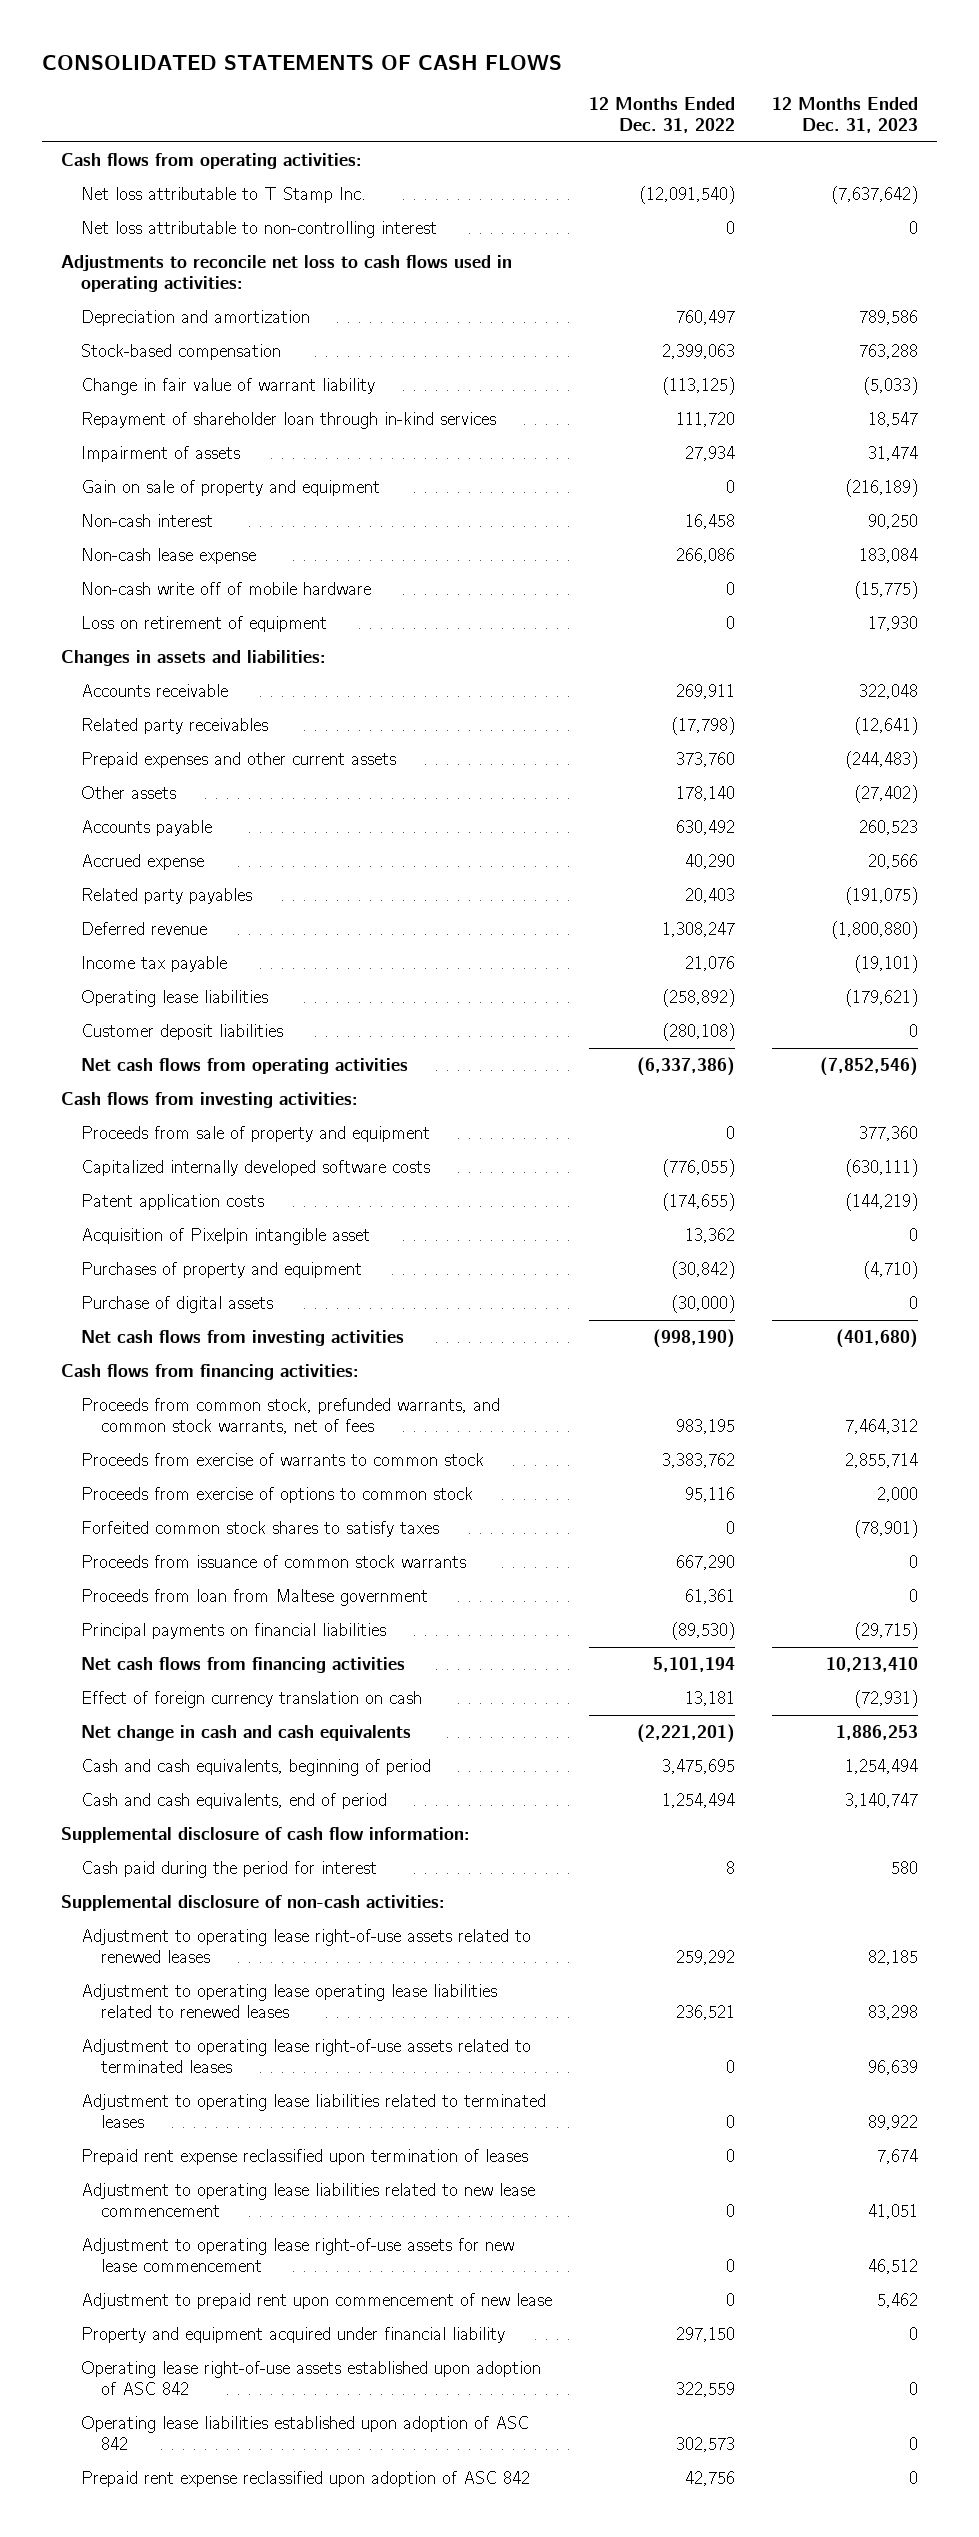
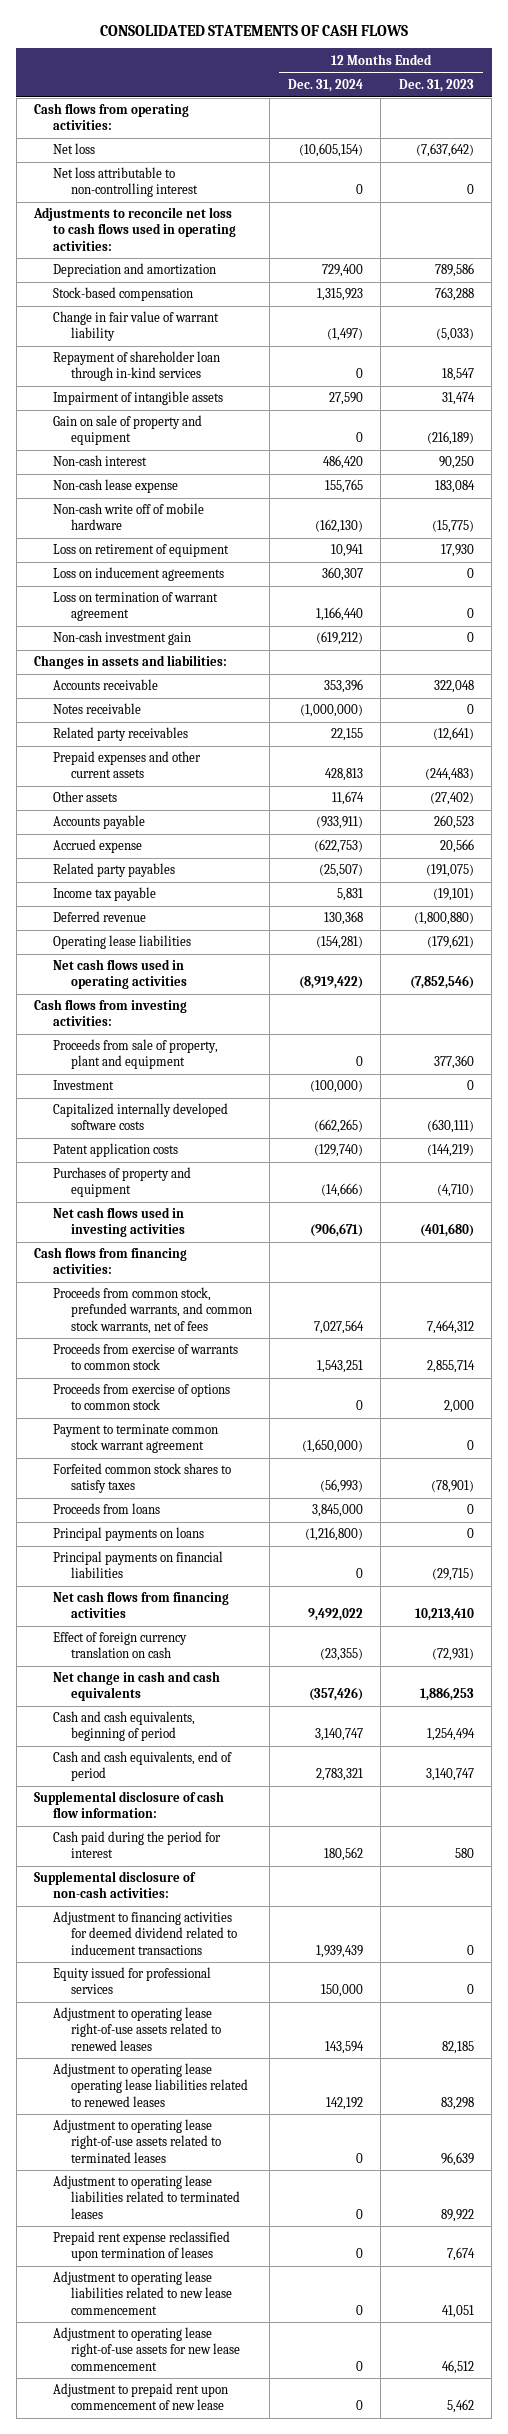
[589,97,736,133] 12 Months Ended Dec. 31, 2022 -> none
none -> [287,78,363,92] Dec. 31, 2024
[81,187,367,204] Net loss attributable to T Stamp Inc. -> [52,143,95,155] Net loss
[81,446,241,463] Impairment of assets -> [52,391,223,406] Impairment of intangible assets
none -> [52,567,224,582] Loss on inducement agreements
none -> [52,592,218,622] Loss on termination of warrant agreement
none -> [52,631,191,646] Non-cash investment gain
none -> [52,703,141,715] Notes receivable
[81,922,208,936] Deferred revenue -> [52,911,146,923] Deferred revenue
[81,1024,284,1041] Customer deposit liabilities -> none
[81,1058,409,1075] Net cash flows from operating activities -> [52,959,187,990] Net cash flows used in operating activities
[81,1126,431,1143] Proceeds from sale of property and equipment -> [52,1039,218,1070] Proceeds from sale of property, plant and equipment
none -> [52,1080,114,1091] Investment
[81,1228,371,1246] Acquisition of Pixelpin intangible asset -> none
[81,1296,274,1314] Purchase of digital assets -> none
[81,1330,405,1347] Net cash flows from investing activities -> [52,1207,185,1238] Net cash flows used in investing activities
none -> [52,1424,218,1454] Payment to terminate common stock warrant agreement
[81,1555,467,1569] Proceeds from issuance of common stock warrants -> none
[81,1589,429,1607] Proceeds from loan from Maltese government -> [52,1503,160,1515] Proceeds from loans
none -> [52,1527,204,1542] Principal payments on loans
none -> [52,1911,237,1955] Adjustment to financing activities for deemed dividend related to inducement transactions
none -> [52,1967,211,1995] Equity issued for professional services
[81,2327,506,2344] Property and equipment acquired under financial liability -> none
[81,2361,542,2395] Operating lease right-of-use assets established upon adoption of ASC 842 -> none
[81,2416,530,2450] Operating lease liabilities established upon adoption of ASC 842 -> none
[81,2471,531,2488] Prepaid rent expense reclassified upon adoption of ASC 842 -> none

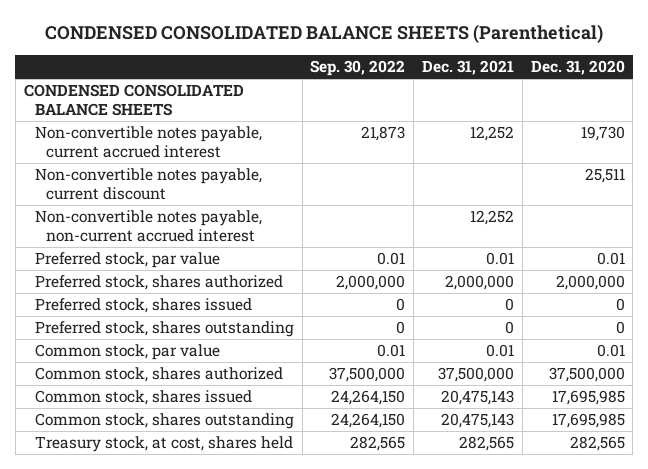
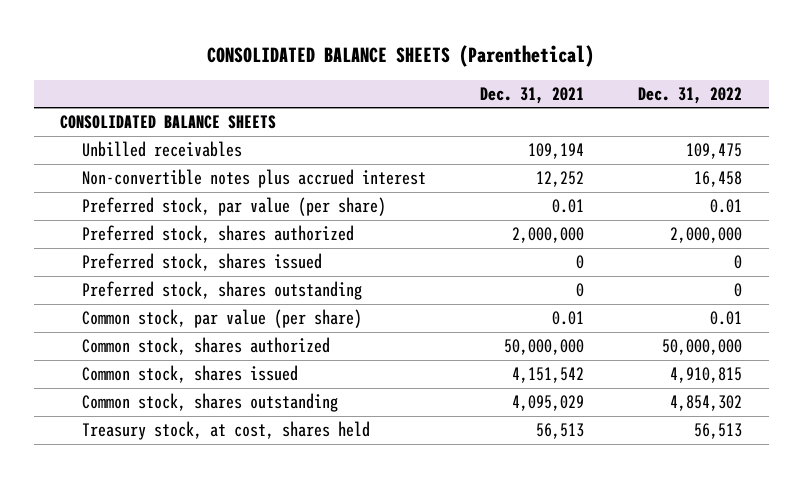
[45,24,604,44] CONDENSED CONSOLIDATED BALANCE SHEETS (Parenthetical) -> [207,44,595,67] CONSOLIDATED BALANCE SHEETS (Parenthetical)
[310,60,406,77] Sep. 30, 2022 -> none
[530,60,625,76] Dec. 31, 2020 -> none
none -> [637,86,742,104] Dec. 31, 2022
[34,126,262,158] Non-convertible notes payable, current accrued interest -> none
[34,168,262,200] Non-convertible notes payable, current discount -> none
[23,84,244,116] CONDENSED CONSOLIDATED BALANCE SHEETS -> [60,115,277,130] CONSOLIDATED BALANCE SHEETS
none -> [82,141,243,158] Unbilled receivables
[34,210,262,242] Non-convertible notes payable, non-current accrued interest -> [82,169,427,189] Non-convertible notes plus accrued interest
[34,252,220,269] Preferred stock, par value -> [82,197,387,217] Preferred stock, par value (per share)
[34,344,220,361] Common stock, par value -> [82,309,363,329] Common stock, par value (per share)
[437,367,514,383] 37,500,000 -> [503,339,584,356] 50,000,000
[440,390,514,406] 20,475,143 -> [511,367,584,384] 4,151,542
[440,413,514,429] 20,475,143 -> [511,395,584,412] 4,095,029
[458,436,514,452] 282,565 -> [535,423,584,440] 56,513

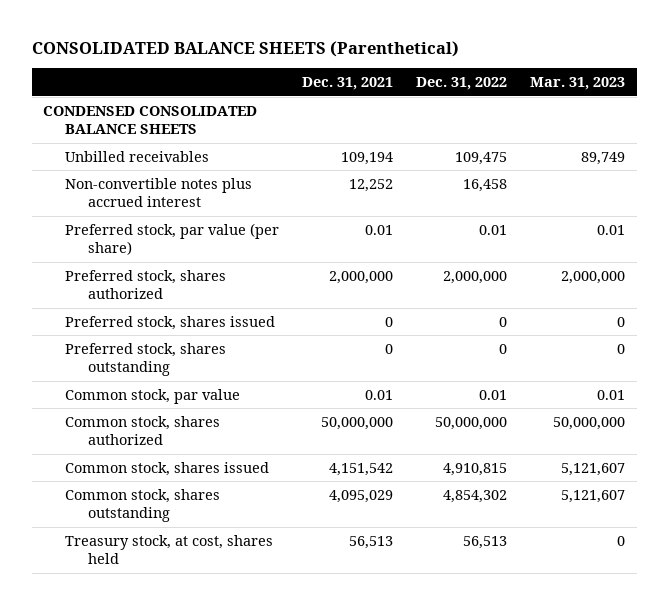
none -> [530,77,626,91] Mar. 31, 2023
[60,115,277,130] CONSOLIDATED BALANCE SHEETS -> [43,105,258,135] CONDENSED CONSOLIDATED BALANCE SHEETS
[82,309,363,329] Common stock, par value (per share) -> [65,388,241,404] Common stock, par value

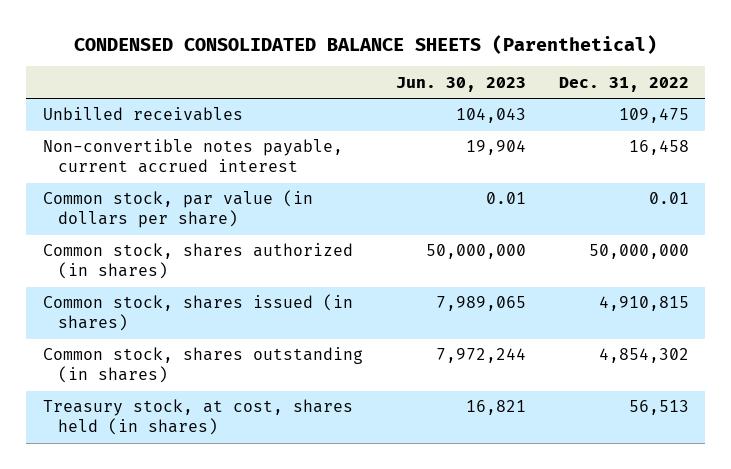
[31,41,459,58] CONSOLIDATED BALANCE SHEETS (Parenthetical) -> [73,34,657,54] CONDENSED CONSOLIDATED BALANCE SHEETS (Parenthetical)
[302,77,394,91] Dec. 31, 2021 -> none
[530,77,626,91] Mar. 31, 2023 -> none
none -> [395,76,526,92] Jun. 30, 2023
[43,105,258,135] CONDENSED CONSOLIDATED BALANCE SHEETS -> none
[65,222,280,256] Preferred stock, par value (per share) -> none
[65,269,227,300] Preferred stock, shares authorized -> none
[65,315,276,330] Preferred stock, shares issued -> none
[65,342,227,377] Preferred stock, shares outstanding -> none
[65,177,253,208] Non-convertible notes plus accrued interest -> [42,139,343,174] Non-convertible notes payable, current accrued interest
[65,388,241,404] Common stock, par value -> [42,190,313,229] Common stock, par value (in dollars per share)
[65,415,221,446] Common stock, shares authorized -> [42,243,353,280] Common stock, shares authorized (in shares)
[65,461,270,476] Common stock, shares issued -> [42,294,353,332] Common stock, shares issued (in shares)
[65,488,221,523] Common stock, shares outstanding -> [42,347,363,384] Common stock, shares outstanding (in shares)
[65,534,274,565] Treasury stock, at cost, shares held -> [42,399,353,436] Treasury stock, at cost, shares held (in shares)

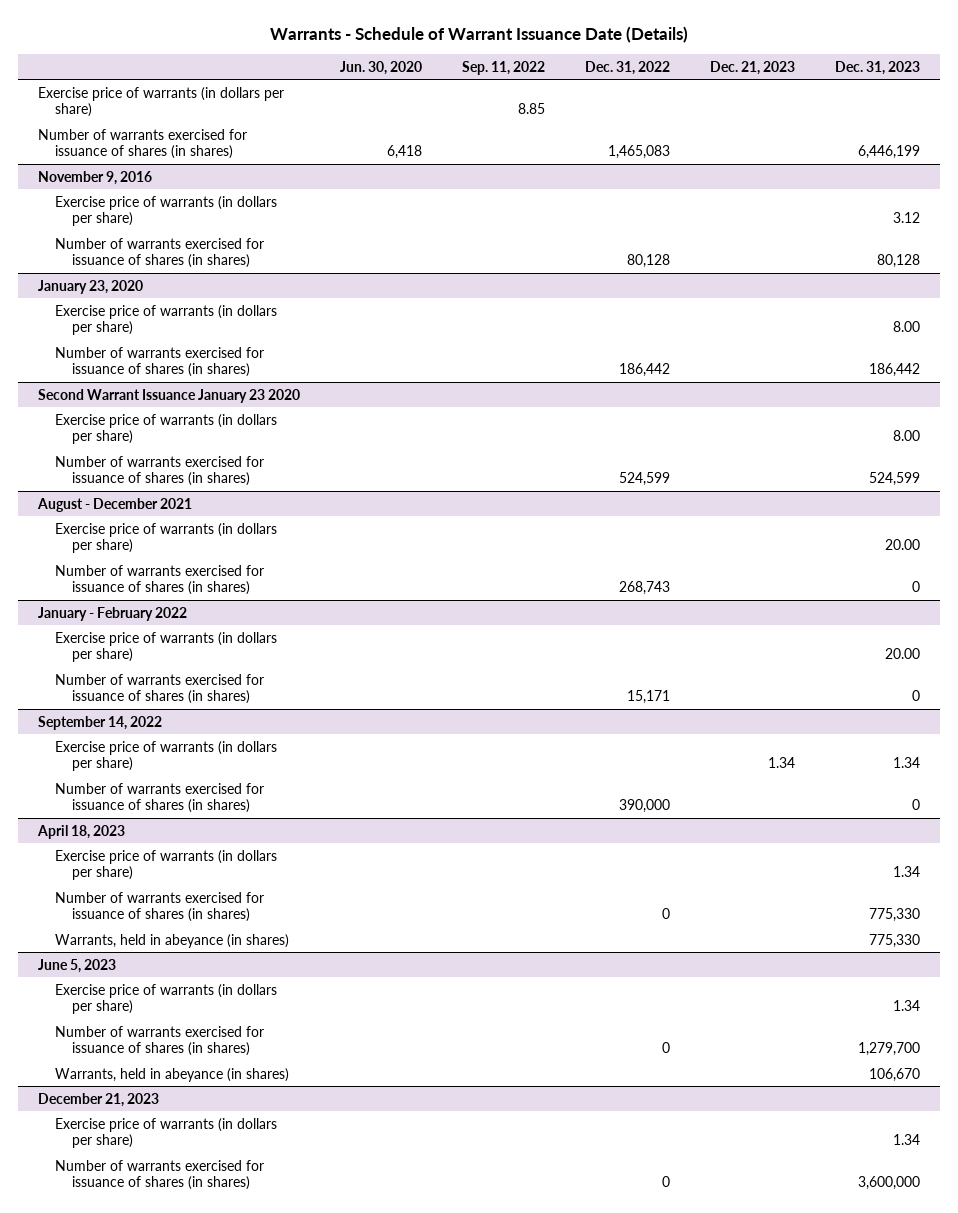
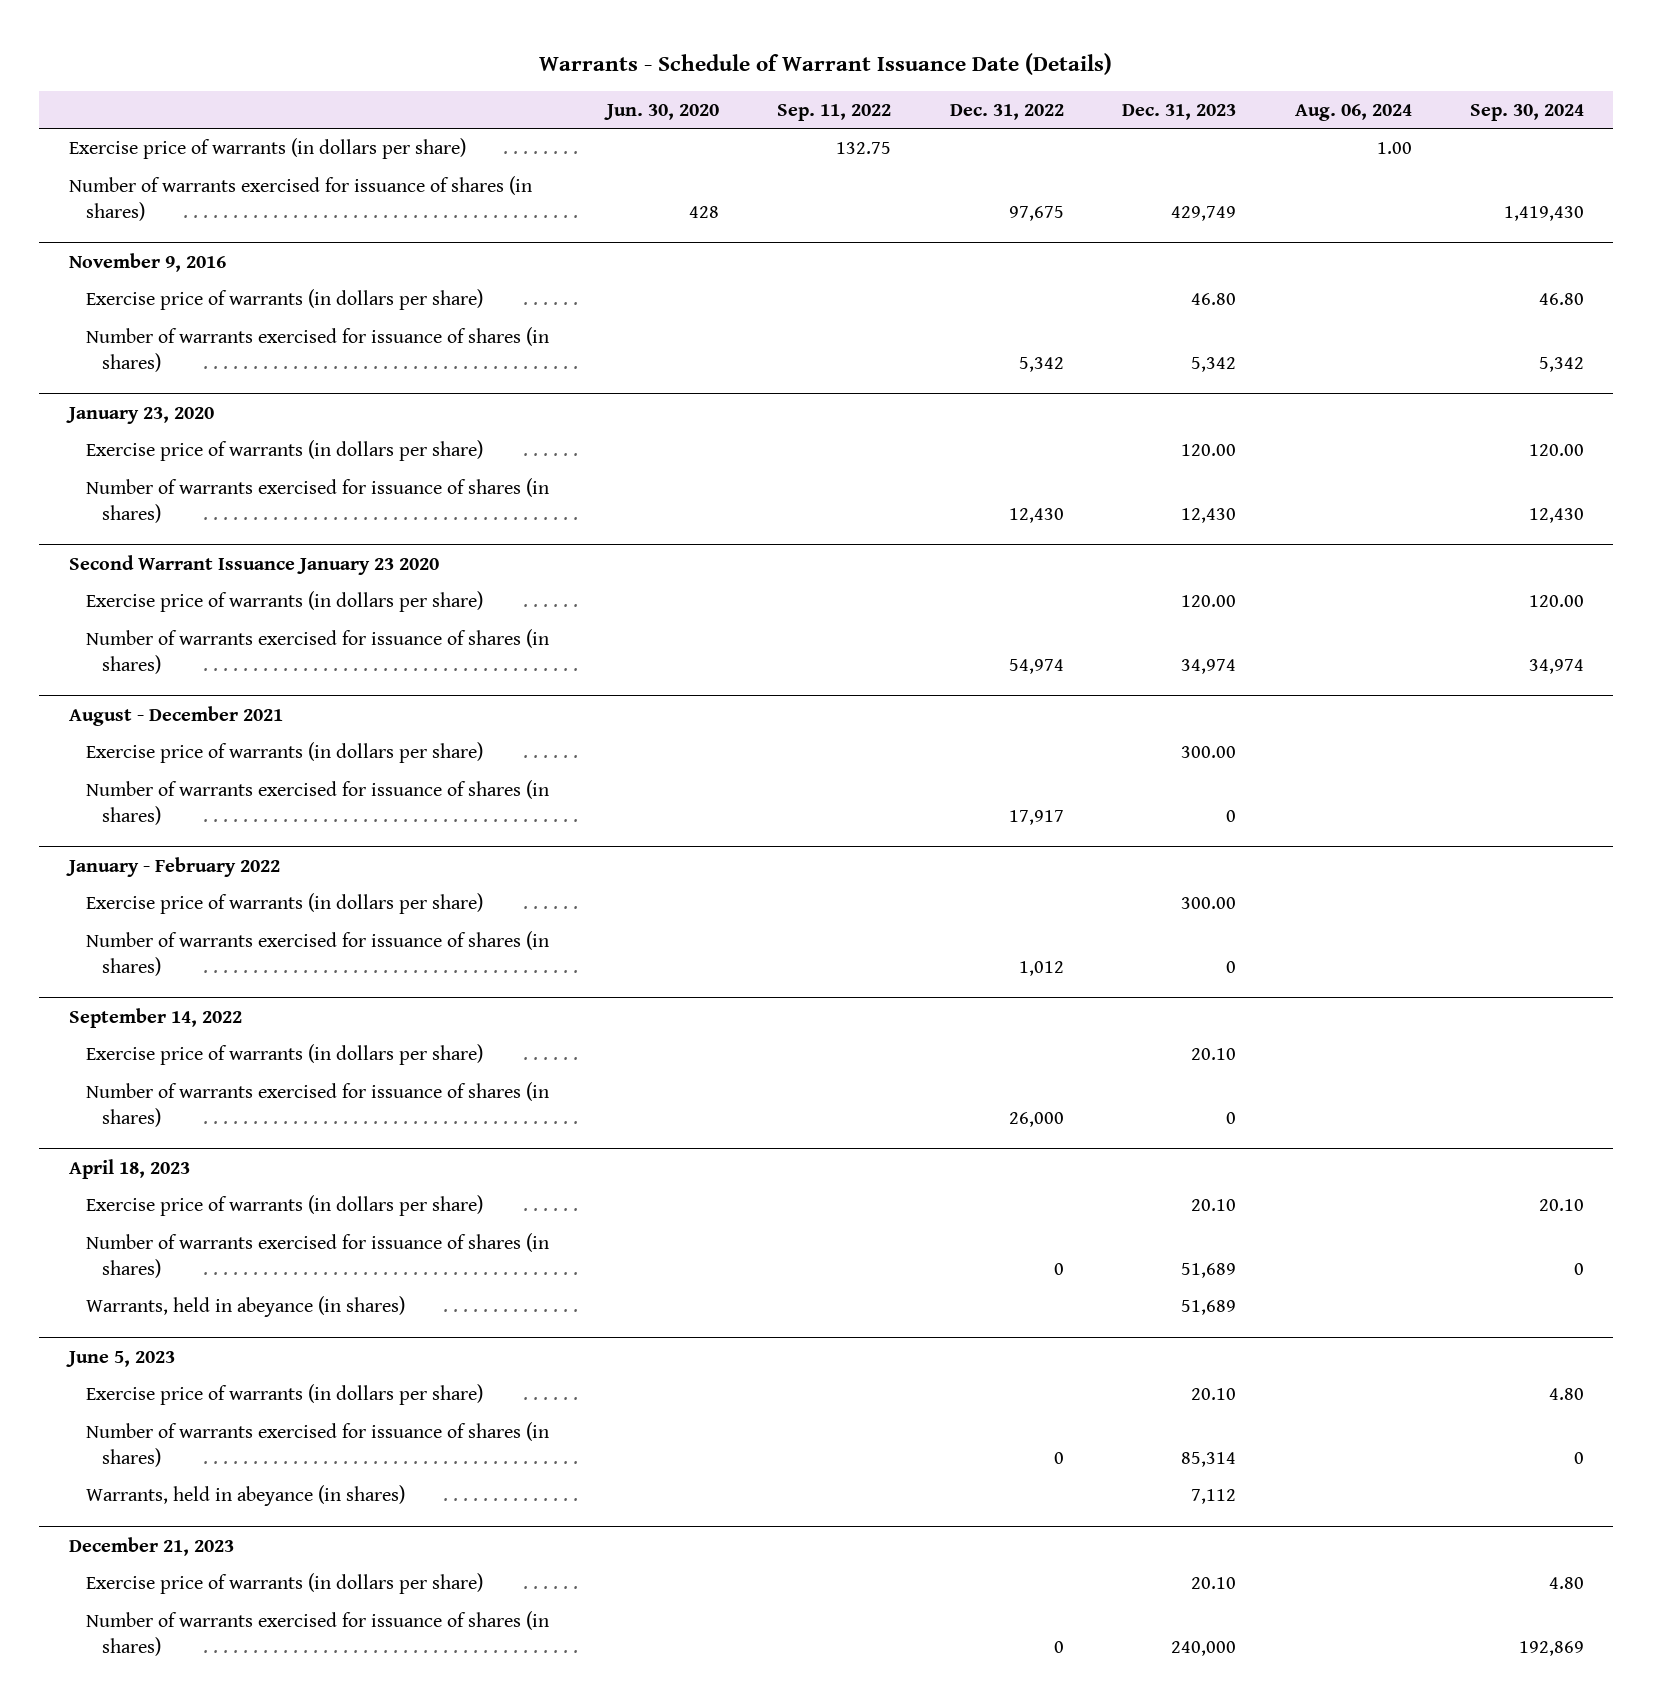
[709,60,795,75] Dec. 21, 2023 -> none
none -> [1294,103,1412,121] Aug. 06, 2024
none -> [1470,103,1585,121] Sep. 30, 2024
[518,103,546,115] 8.85 -> [836,142,892,155] 132.75
[387,145,423,160] 6,418 -> [688,205,719,218] 428
[608,145,671,160] 1,465,083 -> [1008,205,1064,221] 97,675
[857,145,920,160] 6,446,199 -> [1171,205,1237,221] 429,749
[892,212,920,224] 3.12 -> [1191,293,1237,306] 46.80
[627,254,671,269] 80,128 -> [1018,356,1064,372] 5,342
[876,254,920,269] 80,128 -> [1191,356,1237,372] 5,342
[892,321,920,333] 8.00 -> [1181,444,1237,457] 120.00
[619,363,671,378] 186,442 -> [1008,507,1064,523] 12,430
[868,363,920,378] 186,442 -> [1181,507,1237,523] 12,430
[892,430,920,442] 8.00 -> [1181,595,1237,608] 120.00
[619,472,671,487] 524,599 -> [1008,658,1064,674] 54,974
[868,472,920,487] 524,599 -> [1181,658,1237,674] 34,974
[884,539,920,551] 20.00 -> [1181,746,1237,759] 300.00
[619,581,671,596] 268,743 -> [1008,809,1064,825] 17,917
[884,648,920,660] 20.00 -> [1181,897,1237,910] 300.00
[627,690,671,705] 15,171 -> [1018,960,1064,976] 1,012
[892,757,920,769] 1.34 -> [1191,1048,1237,1061] 20.10
[619,799,671,814] 390,000 -> [1008,1111,1064,1127] 26,000
[892,866,920,878] 1.34 -> [1191,1199,1237,1212] 20.10
[868,908,920,923] 775,330 -> [1181,1262,1237,1278] 51,689
[868,933,920,948] 775,330 -> [1181,1300,1237,1316] 51,689
[892,1000,920,1012] 1.34 -> [1191,1388,1237,1401] 20.10
[857,1042,920,1057] 1,279,700 -> [1181,1451,1237,1467] 85,314
[868,1067,920,1082] 106,670 -> [1191,1489,1237,1505] 7,112
[892,1134,920,1146] 1.34 -> [1191,1577,1237,1590] 20.10
[857,1176,920,1191] 3,600,000 -> [1171,1640,1237,1656] 240,000

